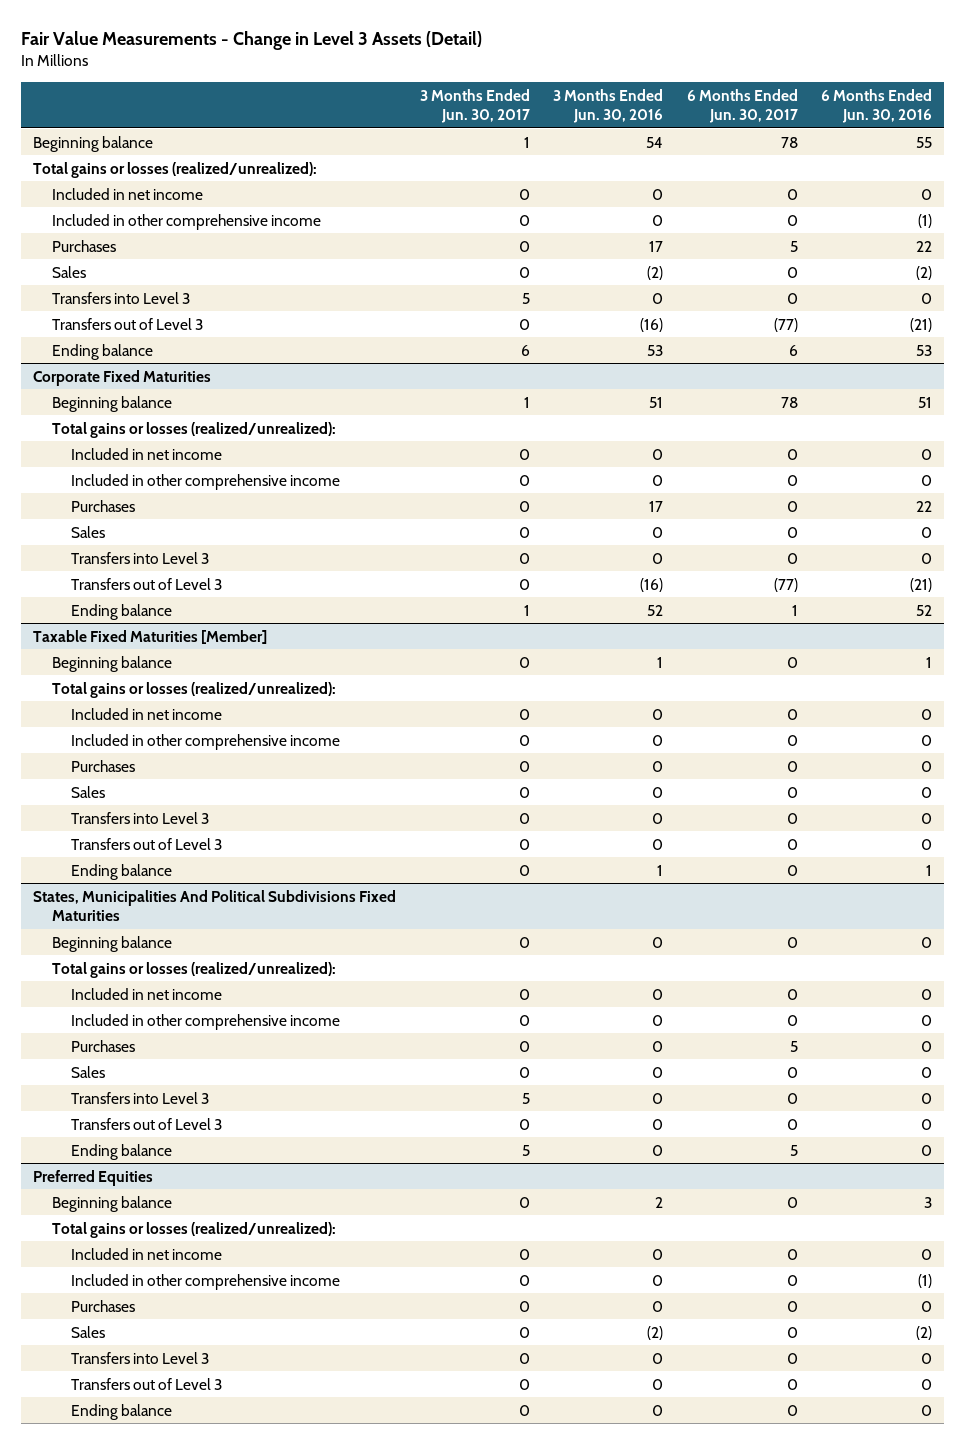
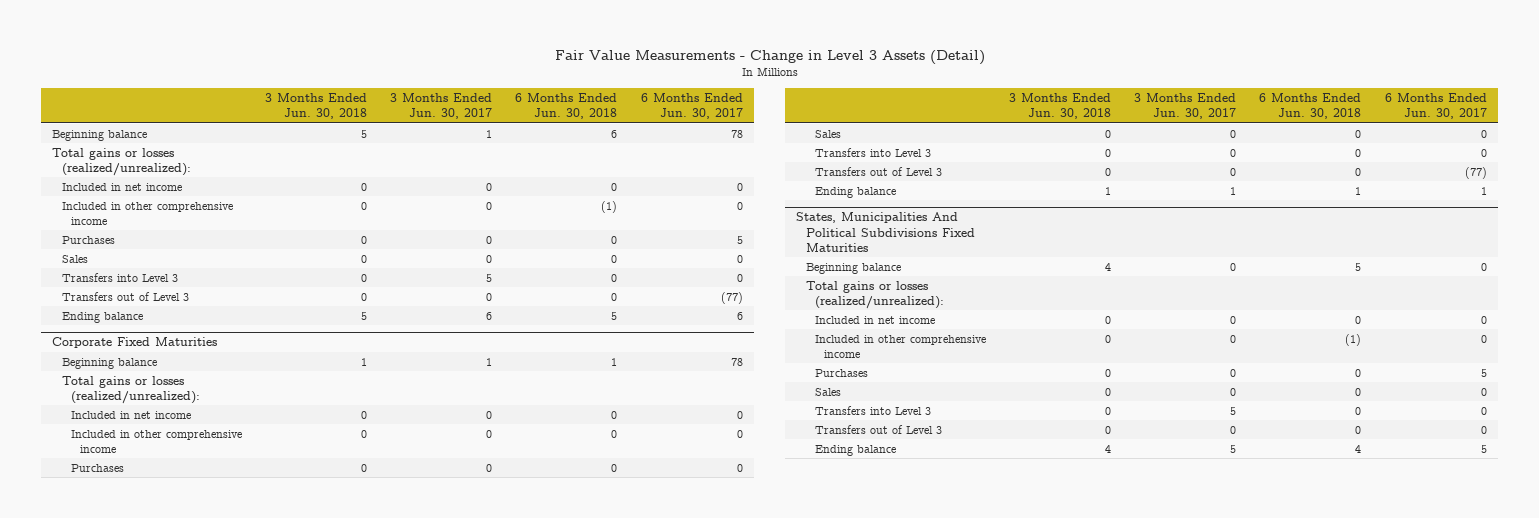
[553,88,664,123] 3 Months Ended Jun. 30, 2016 -> none
[821,88,933,123] 6 Months Ended Jun. 30, 2016 -> none
none -> [264,93,367,120] 3 Months Ended Jun. 30, 2018
none -> [515,93,618,120] 6 Months Ended Jun. 30, 2018
[33,629,268,644] Taxable Fixed Maturities [Member] -> none
[52,655,173,672] Beginning balance -> none
[52,681,337,698] Total gains or losses (realized/unrealized): -> none
[71,707,223,720] Included in net income -> none
[71,733,341,750] Included in other comprehensive income -> none
[71,759,136,772] Purchases -> none
[71,785,106,798] Sales -> none
[71,811,210,824] Transfers into Level 3 -> none
[71,837,223,850] Transfers out of Level 3 -> none
[71,863,173,880] Ending balance -> none
[33,1169,154,1186] Preferred Equities -> none
[52,1195,173,1212] Beginning balance -> none
[52,1221,337,1238] Total gains or losses (realized/unrealized): -> none
[71,1247,223,1260] Included in net income -> none
[71,1273,341,1290] Included in other comprehensive income -> none
[71,1299,136,1312] Purchases -> none
[71,1325,106,1338] Sales -> none
[71,1351,210,1364] Transfers into Level 3 -> none
[71,1377,223,1390] Transfers out of Level 3 -> none
[71,1403,173,1420] Ending balance -> none

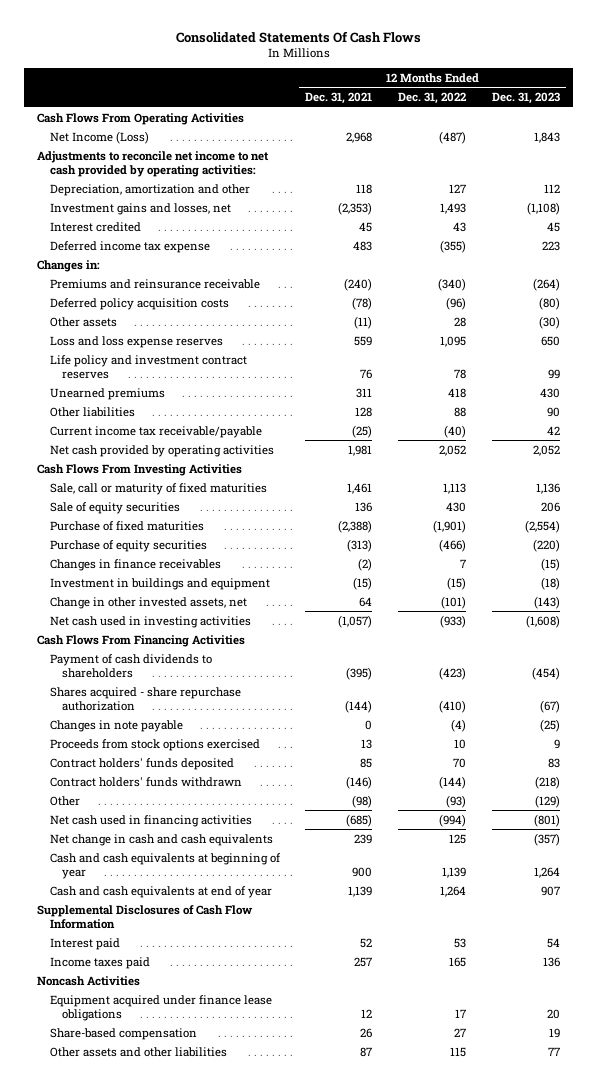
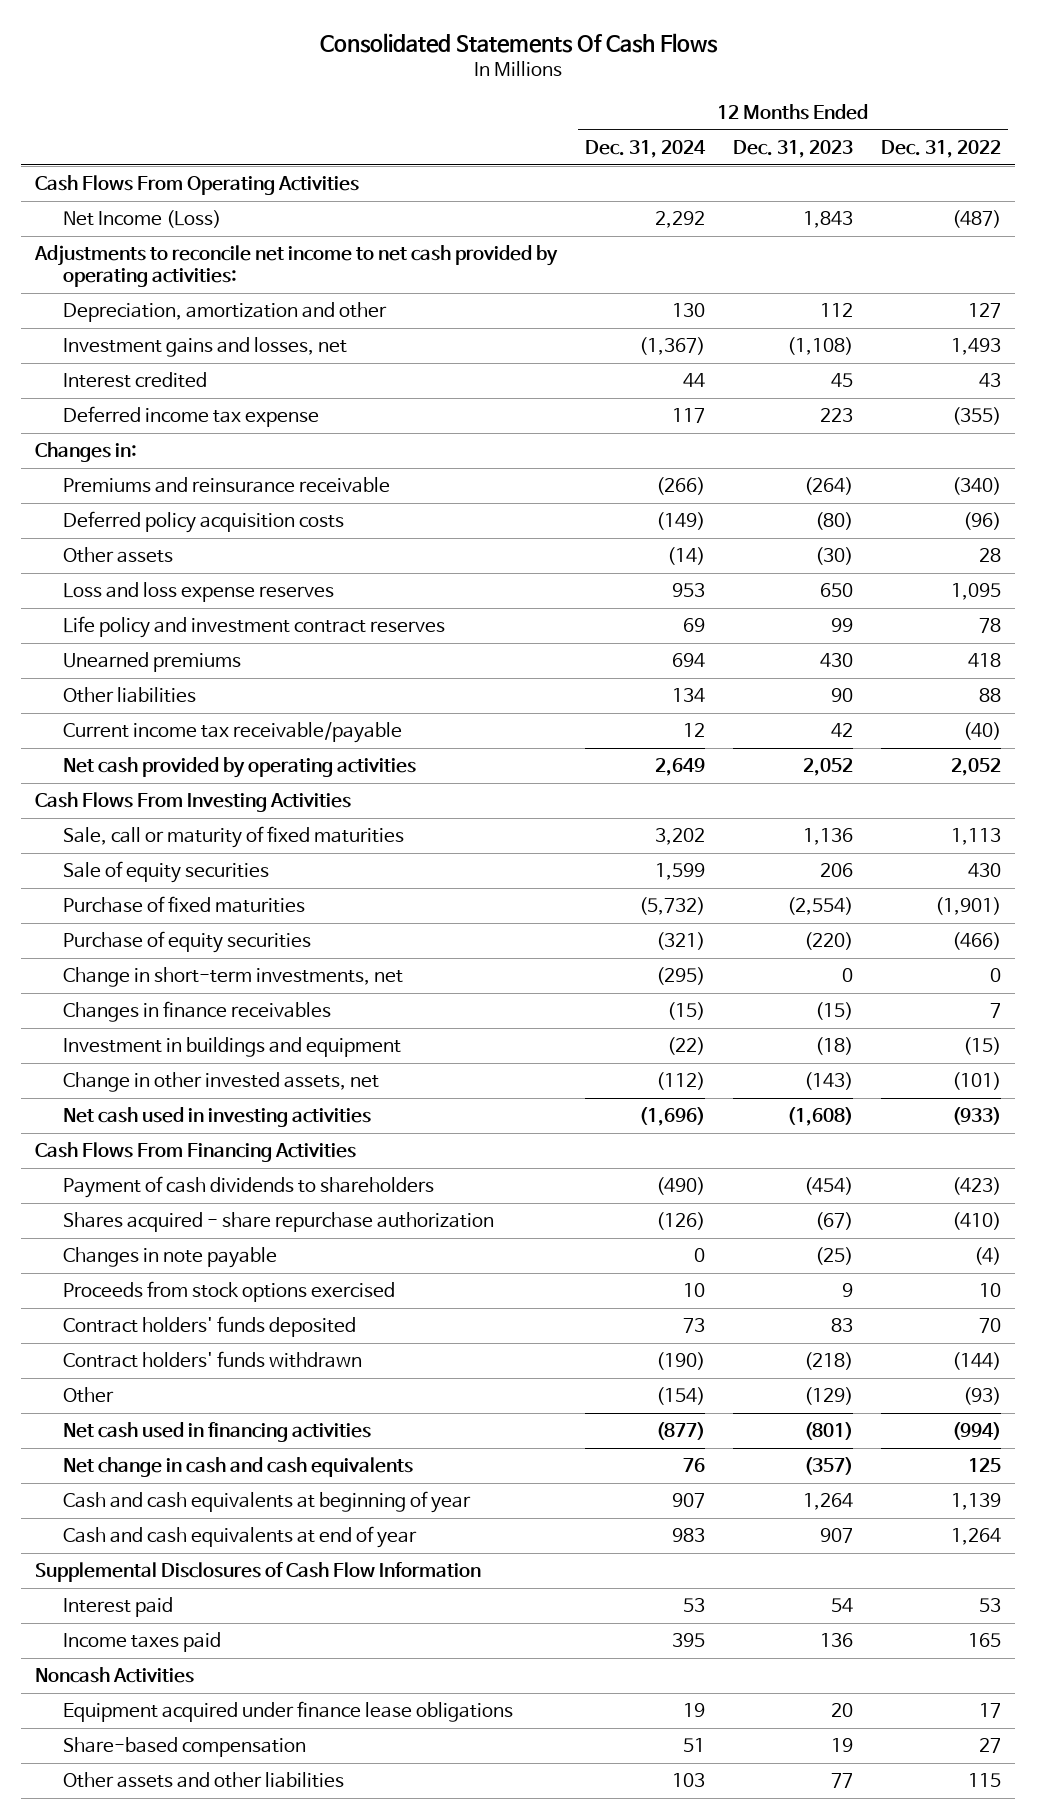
[305,92,373,105] Dec. 31, 2021 -> none
none -> [585,139,707,158] Dec. 31, 2024
none -> [63,967,404,988] Change in short-term investments, net

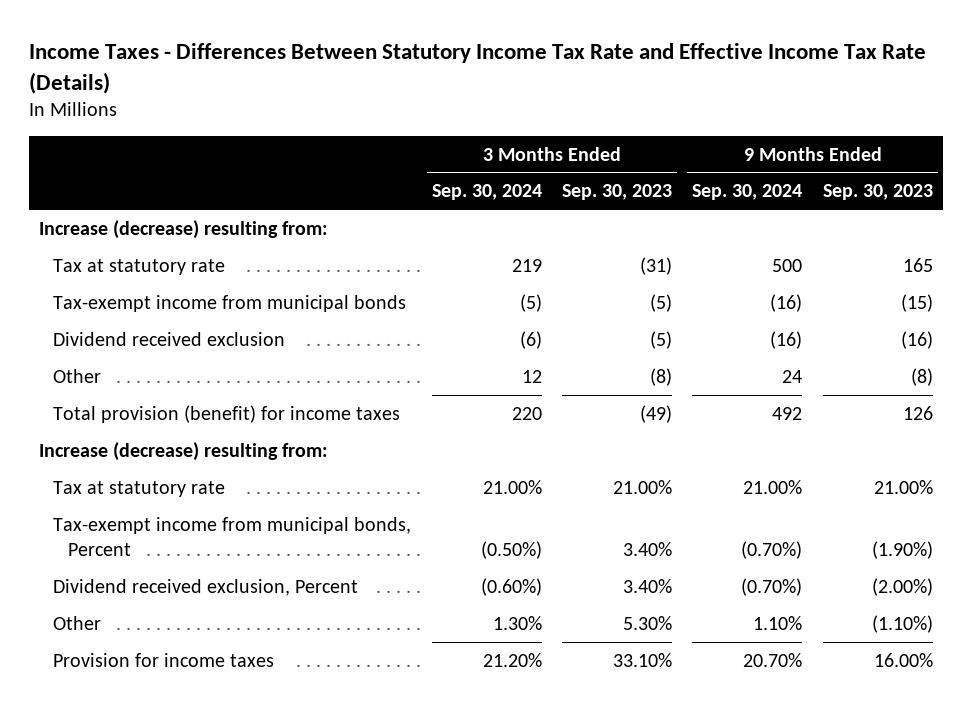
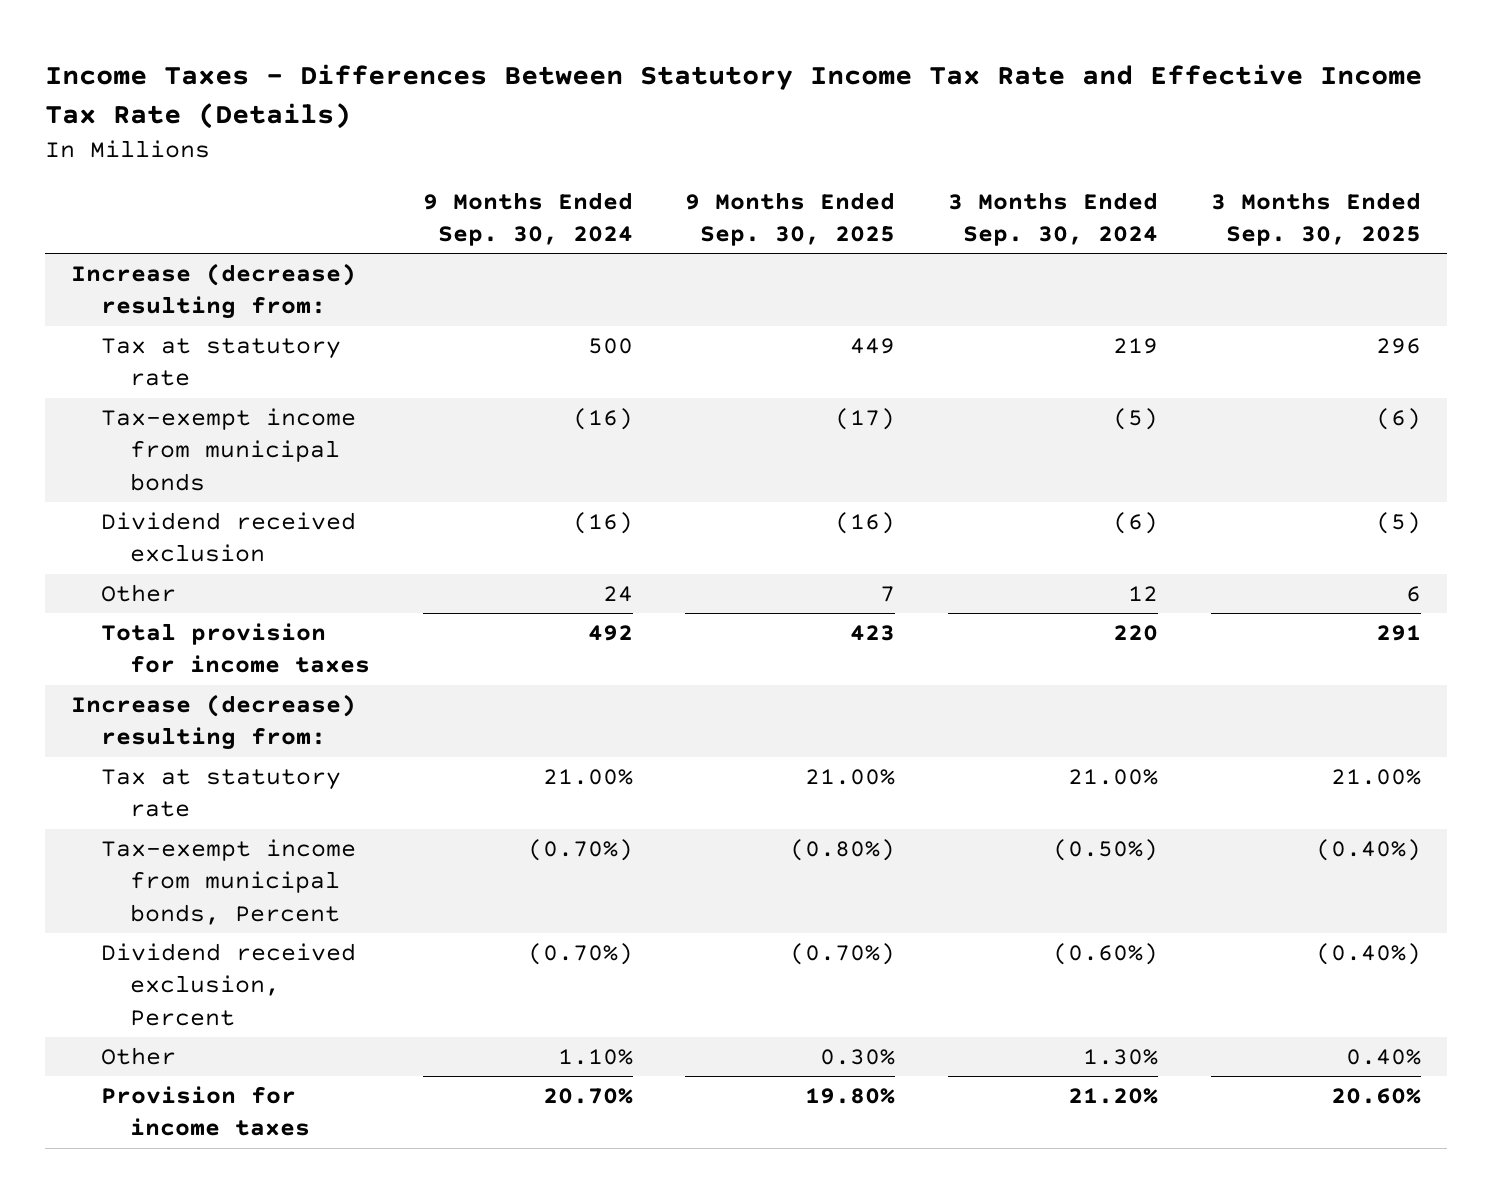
[561,184,672,201] Sep. 30, 2023 -> none
[822,184,933,201] Sep. 30, 2023 -> none
none -> [685,191,896,246] 9 Months Ended Sep. 30, 2025
none -> [1211,191,1422,246] 3 Months Ended Sep. 30, 2025
[53,404,401,423] Total provision (benefit) for income taxes -> [100,623,370,674] Total provision for income taxes

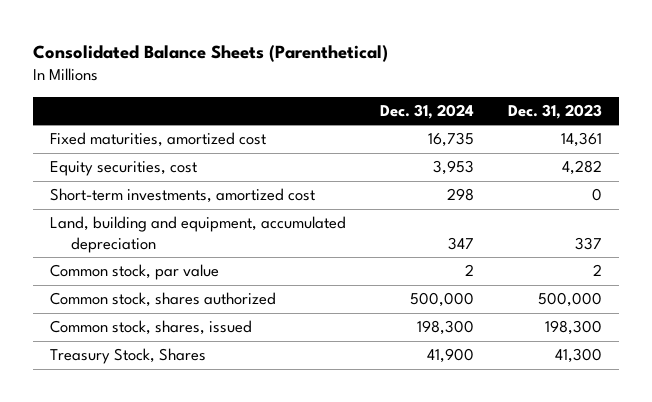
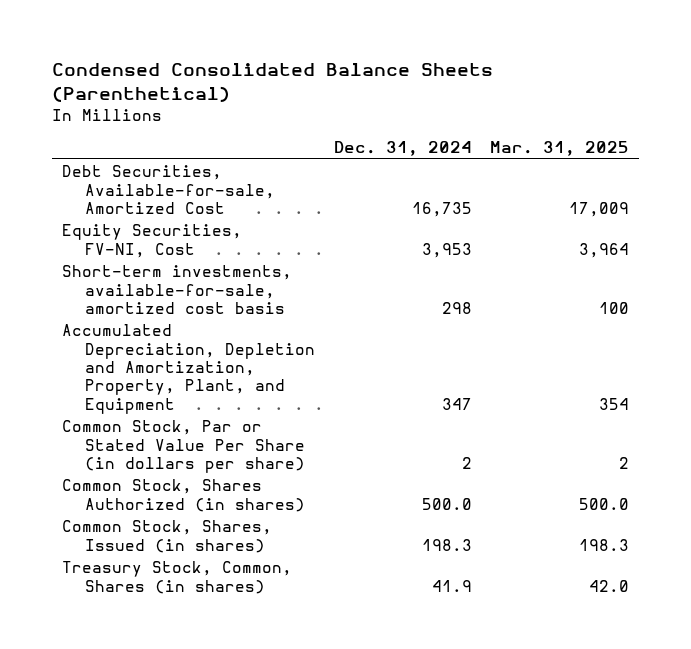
[33,45,389,63] Consolidated Balance Sheets (Parenthetical) -> [52,63,494,102] Condensed Consolidated Balance Sheets (Parenthetical)
[507,103,602,119] Dec. 31, 2023 -> none
none -> [490,141,630,157] Mar. 31, 2025
[50,132,267,148] Fixed maturities, amortized cost -> [61,165,275,214] Debt Securities, Available-for-sale, Amortized Cost
[50,161,198,177] Equity securities, cost -> [61,224,242,258] Equity Securities, FV-NI, Cost
[50,188,316,204] Short-term investments, amortized cost -> [61,265,292,314] Short-term investments, available-for-sale, amortized cost basis
[50,216,347,253] Land, building and equipment, accumulated depreciation -> [61,324,315,414] Accumulated Depreciation, Depletion and Amortization, Property, Plant, and Equipment
[50,264,220,281] Common stock, par value -> [61,420,305,473] Common Stock, Par or Stated Value Per Share (in dollars per share)
[50,292,277,308] Common stock, shares authorized -> [61,479,305,512] Common Stock, Shares Authorized (in shares)
[410,292,475,308] 500,000 -> [421,497,472,510] 500.0
[50,320,253,336] Common stock, shares, issued -> [61,520,272,553] Common Stock, Shares, Issued (in shares)
[417,320,475,336] 198,300 -> [421,538,472,551] 198.3
[50,348,207,365] Treasury Stock, Shares -> [61,561,292,594] Treasury Stock, Common, Shares (in shares)
[427,348,475,364] 41,900 -> [431,579,472,592] 41.9

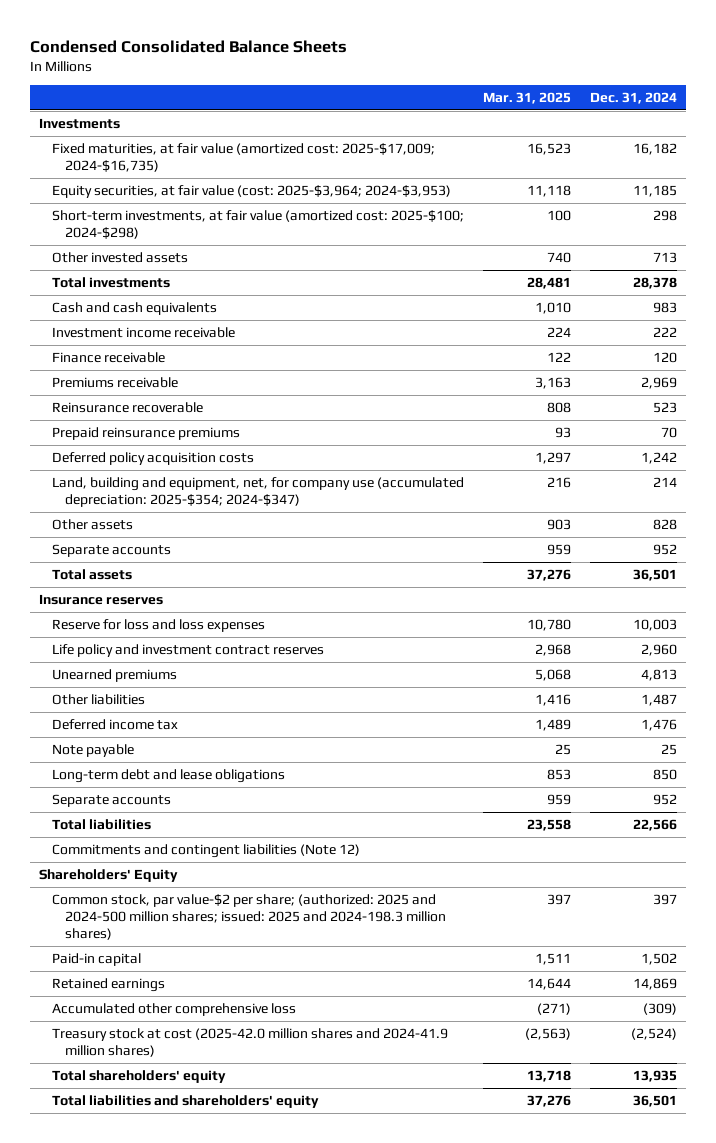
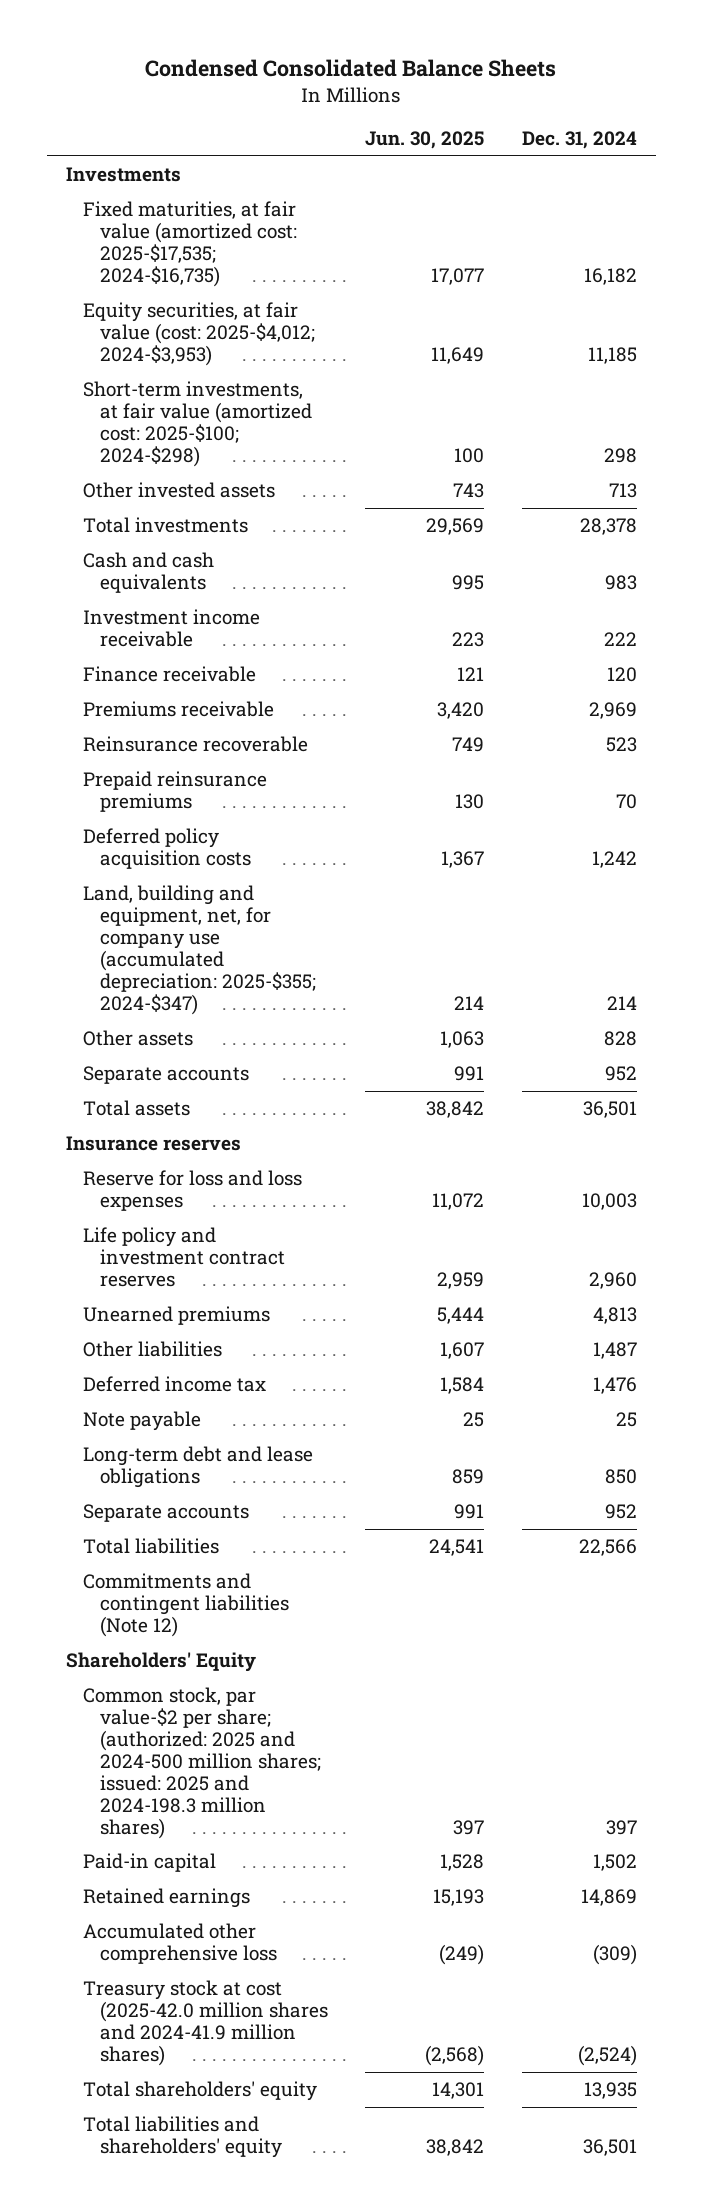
[483,92,572,105] Mar. 31, 2025 -> none
none -> [365,130,485,149] Jun. 30, 2025
[52,143,436,173] Fixed maturities, at fair value (amortized cost: 2025-$17,009; 2024-$16,735) -> [82,201,298,287] Fixed maturities, at fair value (amortized cost: 2025-$17,535; 2024-$16,735)
[52,185,452,199] Equity securities, at fair value (cost: 2025-$3,964; 2024-$3,953) -> [82,302,316,367] Equity securities, at fair value (cost: 2025-$4,012; 2024-$3,953)
[52,477,465,508] Land, building and equipment, net, for company use (accumulated depreciation: 2025-$354; 2024-$347) -> [82,885,317,1015] Land, building and equipment, net, for company use (accumulated depreciation: 2025-$355; 2024-$347)

